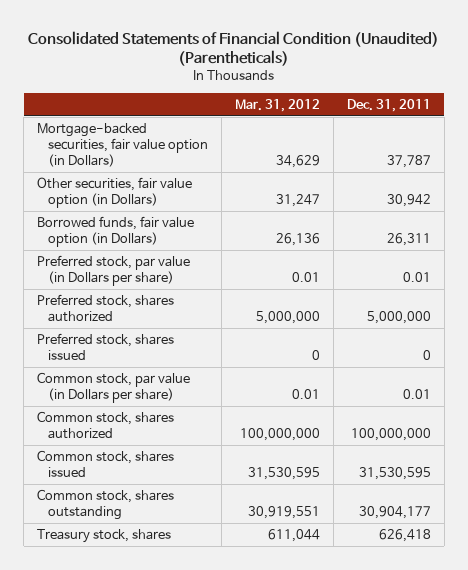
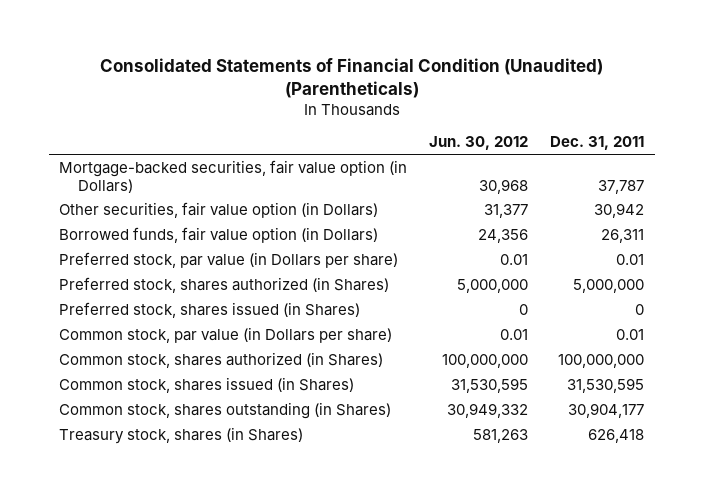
[235,98,321,112] Mar. 31, 2012 -> none
none -> [429,136,529,151] Jun. 30, 2012
[37,293,175,322] Preferred stock, shares authorized -> [59,276,390,293] Preferred stock, shares authorized (in Shares)
[37,332,175,360] Preferred stock, shares issued -> [59,301,361,318] Preferred stock, shares issued (in Shares)
[37,410,175,439] Common stock, shares authorized -> [59,351,384,368] Common stock, shares authorized (in Shares)
[37,449,175,477] Common stock, shares issued -> [59,376,355,393] Common stock, shares issued (in Shares)
[37,488,175,520] Common stock, shares outstanding -> [59,401,392,419] Common stock, shares outstanding (in Shares)
[37,528,172,543] Treasury stock, shares -> [59,426,304,444] Treasury stock, shares (in Shares)

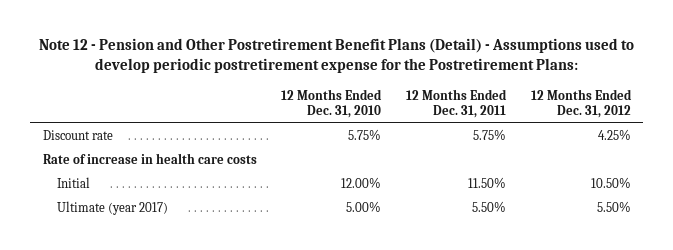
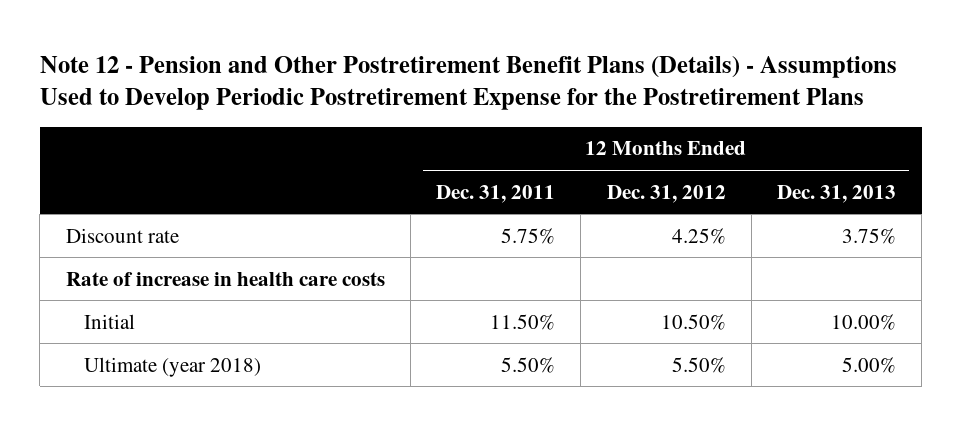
[38,38,634,74] Note 12 - Pension and Other Postretirement Benefit Plans (Detail) - Assumptions used to develop periodic postretirement expense for the Postretirement Plans: -> [39,55,897,111] Note 12 - Pension and Other Postretirement Benefit Plans (Details) - Assumptions Used to Develop Periodic Postretirement Expense for the Postretirement Plans
[281,88,383,119] 12 Months Ended Dec. 31, 2010 -> none
none -> [777,184,897,203] Dec. 31, 2013
[56,201,168,216] Ultimate (year 2017) -> [84,356,262,377] Ultimate (year 2018)

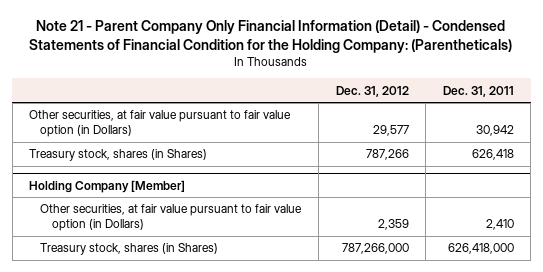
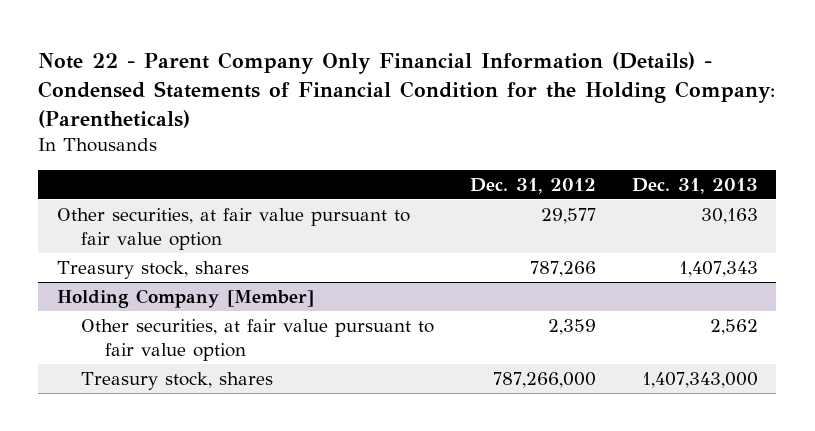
[29,19,513,53] Note 21 - Parent Company Only Financial Information (Detail) - Condensed Statements of Financial Condition for the Holding Company: (Parentheticals) -> [38,51,776,128] Note 22 - Parent Company Only Financial Information (Details) - Condensed Statements of Financial Condition for the Holding Company: (Parentheticals)
[442,85,514,97] Dec. 31, 2011 -> none
none -> [632,177,759,194] Dec. 31, 2013
[29,110,292,138] Other securities, at fair value pursuant to fair value option (in Dollars) -> [56,207,410,250] Other securities, at fair value pursuant to fair value option
[29,149,208,162] Treasury stock, shares (in Shares) -> [56,260,249,279] Treasury stock, shares
[40,204,303,232] Other securities, at fair value pursuant to fair value option (in Dollars) -> [80,318,434,361] Other securities, at fair value pursuant to fair value option
[40,243,219,256] Treasury stock, shares (in Shares) -> [80,371,273,390] Treasury stock, shares

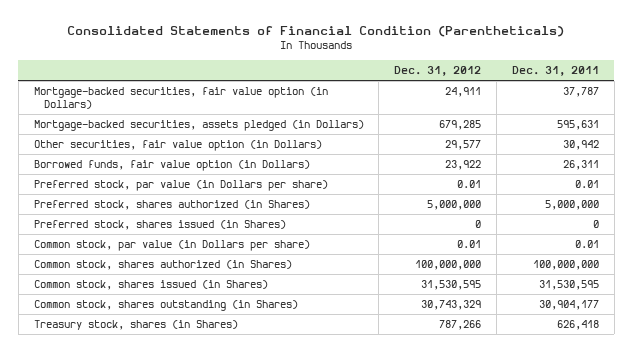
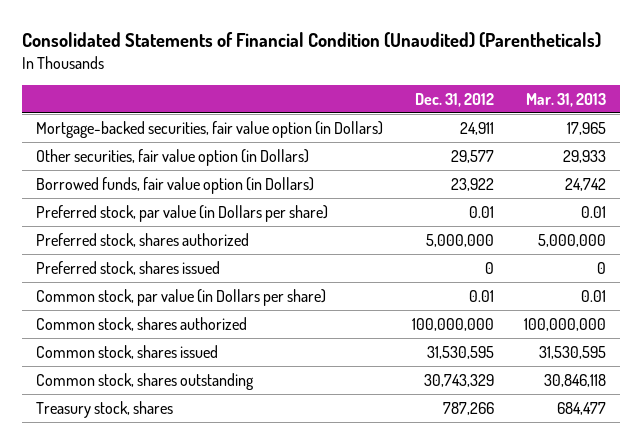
[67,25,565,37] Consolidated Statements of Financial Condition (Parentheticals) -> [21,31,601,48] Consolidated Statements of Financial Condition (Unaudited) (Parentheticals)
[511,65,599,76] Dec. 31, 2011 -> none
none -> [525,92,606,107] Mar. 31, 2013
[33,120,364,132] Mortgage-backed securities, assets pledged (in Dollars) -> none
[33,200,310,211] Preferred stock, shares authorized (in Shares) -> [36,232,250,247] Preferred stock, shares authorized
[33,220,286,231] Preferred stock, shares issued (in Shares) -> [36,260,221,275] Preferred stock, shares issued
[33,260,292,271] Common stock, shares authorized (in Shares) -> [36,316,248,331] Common stock, shares authorized
[33,280,268,291] Common stock, shares issued (in Shares) -> [36,344,219,359] Common stock, shares issued
[33,300,298,312] Common stock, shares outstanding (in Shares) -> [36,372,255,390] Common stock, shares outstanding
[33,320,238,331] Treasury stock, shares (in Shares) -> [36,400,174,418] Treasury stock, shares

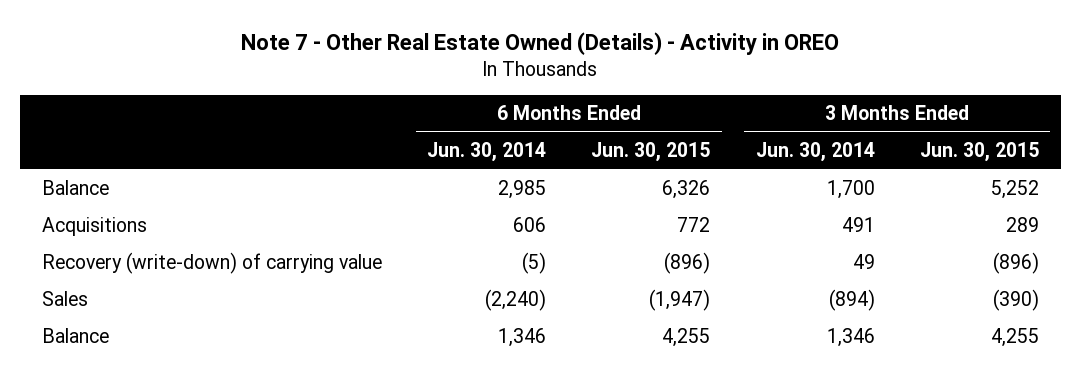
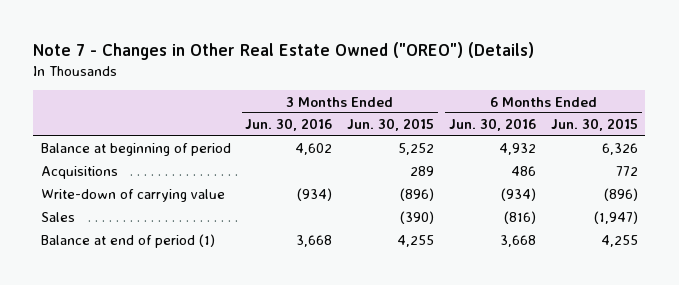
[241,31,840,55] Note 7 - Other Real Estate Owned (Details) - Activity in OREO -> [33,41,535,60] Note 7 - Changes in Other Real Estate Owned ("OREO") (Details)
[427,142,547,163] Jun. 30, 2014 -> none
[755,142,875,163] Jun. 30, 2014 -> none
none -> [245,118,333,132] Jun. 30, 2016
none -> [449,118,537,132] Jun. 30, 2016
[42,180,110,196] Balance -> [40,143,231,157] Balance at beginning of period
[42,252,383,275] Recovery (write-down) of carrying value -> [40,189,225,203] Write-down of carrying value
[42,328,110,344] Balance -> [40,234,215,249] Balance at end of period (1)

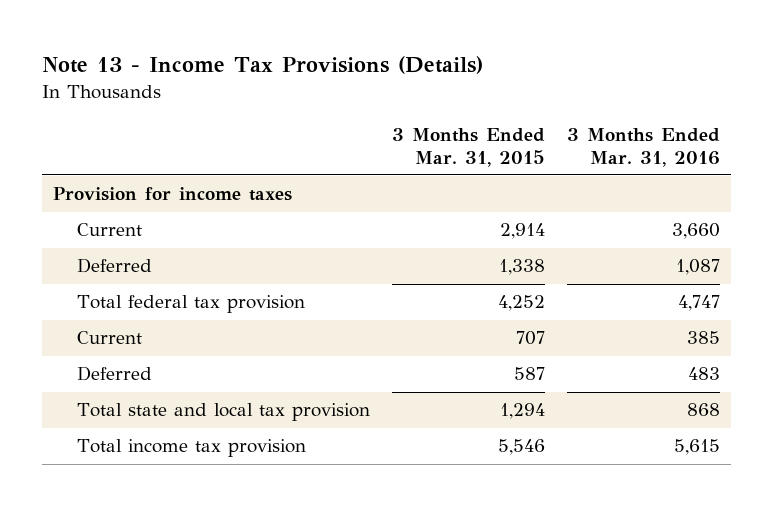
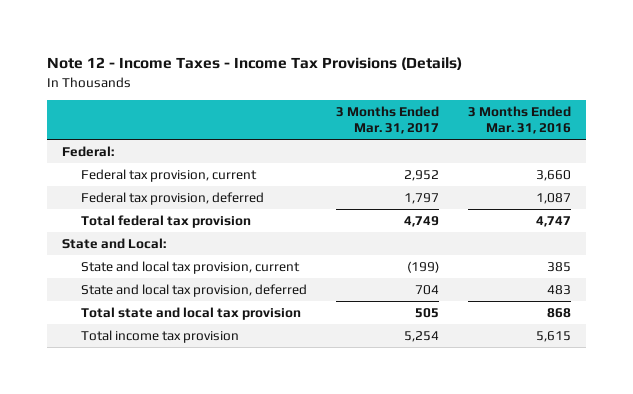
[42,55,484,74] Note 13 - Income Tax Provisions (Details) -> [47,57,463,71] Note 12 - Income Taxes - Income Tax Provisions (Details)
[391,128,545,167] 3 Months Ended Mar. 31, 2015 -> none
none -> [336,105,440,135] 3 Months Ended Mar. 31, 2017
[53,187,293,202] Provision for income taxes -> none
none -> [61,145,114,157] Federal:
[76,223,142,237] Current -> [81,168,258,182] Federal tax provision, current
[76,258,152,274] Deferred -> [81,191,265,205] Federal tax provision, deferred
none -> [61,237,166,249] State and Local:
[76,331,142,345] Current -> [81,260,301,274] State and local tax provision, current
[76,366,152,382] Deferred -> [81,283,308,297] State and local tax provision, deferred

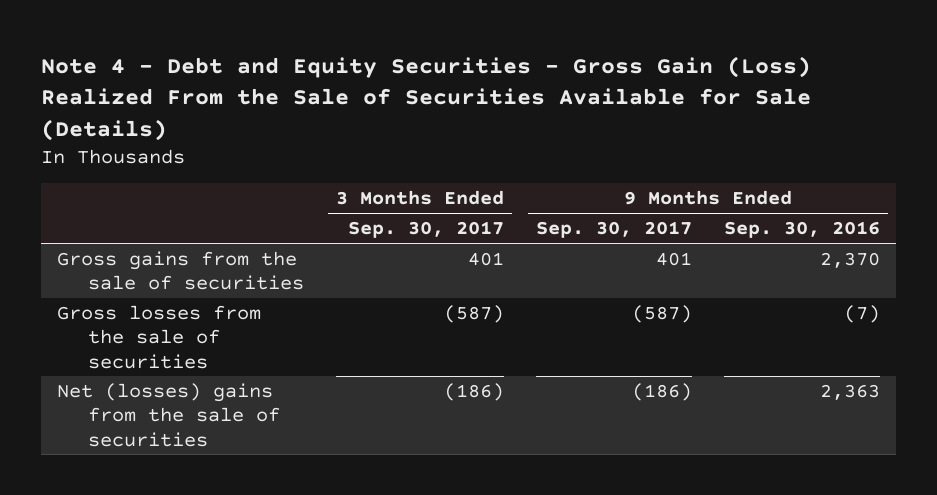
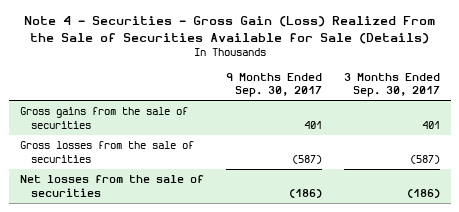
[41,55,812,141] Note 4 - Debt and Equity Securities - Gross Gain (Loss) Realized From the Sale of Securities Available for Sale (Details) -> [23,16,435,44] Note 4 - Securities - Gross Gain (Loss) Realized From the Sale of Securities Available for Sale (Details)
[724,221,881,239] Sep. 30, 2016 -> none
[57,382,280,447] Net (losses) gains from the sale of securities -> [19,175,204,197] Net losses from the sale of securities

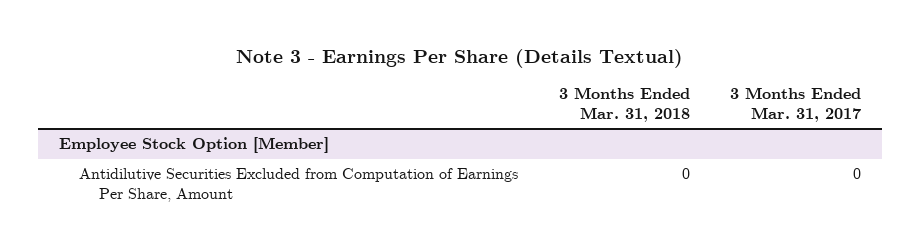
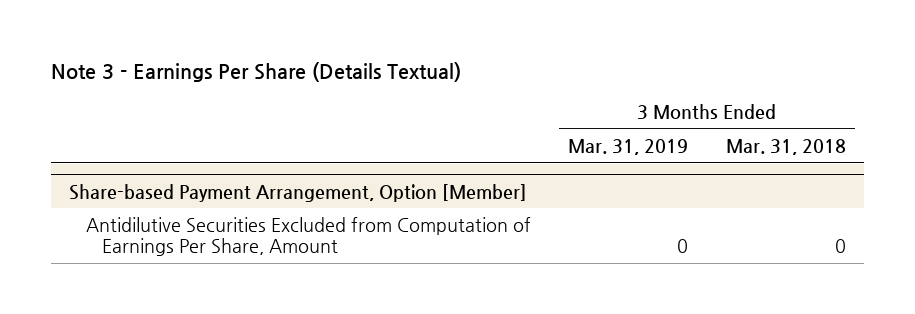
[730,87,862,122] 3 Months Ended Mar. 31, 2017 -> none
none -> [568,138,689,155] Mar. 31, 2019
[58,137,329,154] Employee Stock Option [Member] -> [69,183,528,202] Share-based Payment Arrangement, Option [Member]

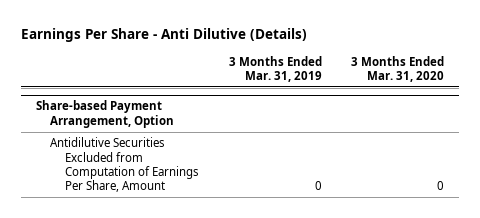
[50,61,461,82] Note 3 - Earnings Per Share (Details Textual) -> [20,27,307,42] Earnings Per Share - Anti Dilutive (Details)
[725,138,846,155] Mar. 31, 2018 -> none
none -> [351,55,445,83] 3 Months Ended Mar. 31, 2020
[69,183,528,202] Share-based Payment Arrangement, Option [Member] -> [35,100,175,128] Share-based Payment Arrangement, Option

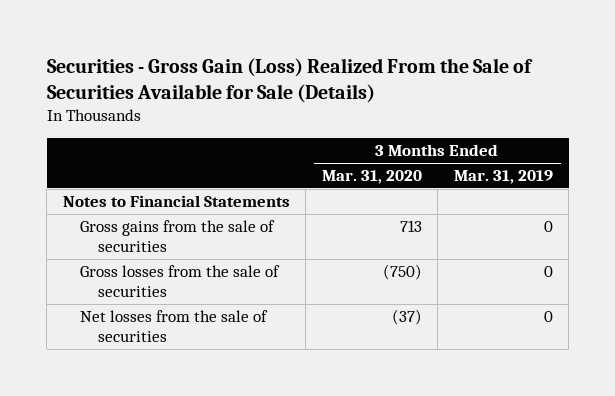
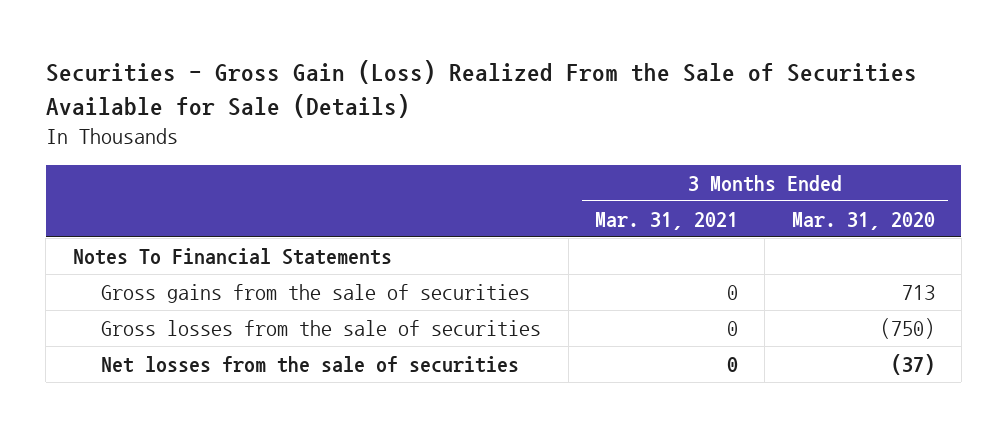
[453,170,553,185] Mar. 31, 2019 -> none
none -> [594,211,738,230] Mar. 31, 2021
[62,195,290,208] Notes to Financial Statements -> [72,247,392,265] Notes To Financial Statements

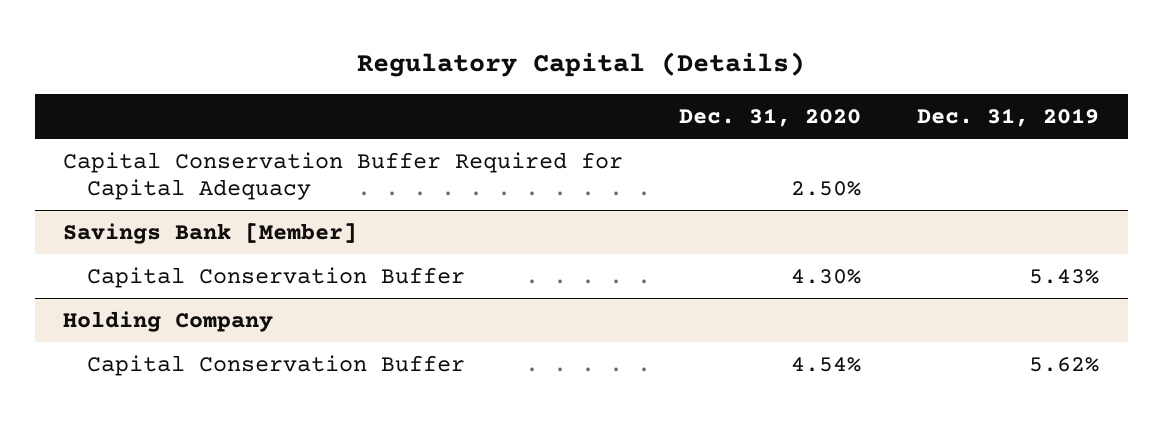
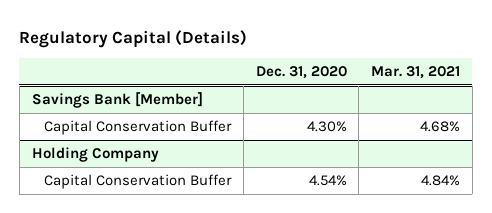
[917,108,1100,128] Dec. 31, 2019 -> none
none -> [371,65,461,79] Mar. 31, 2021
[63,151,624,201] Capital Conservation Buffer Required for Capital Adequacy -> none

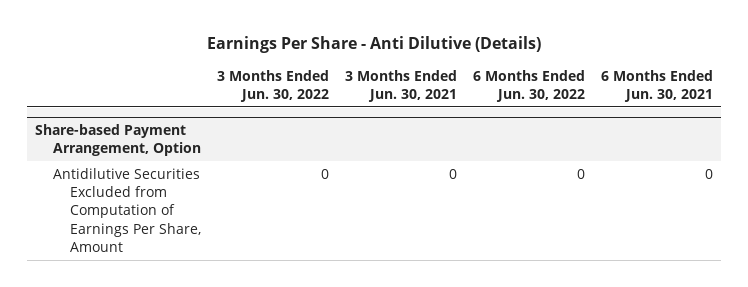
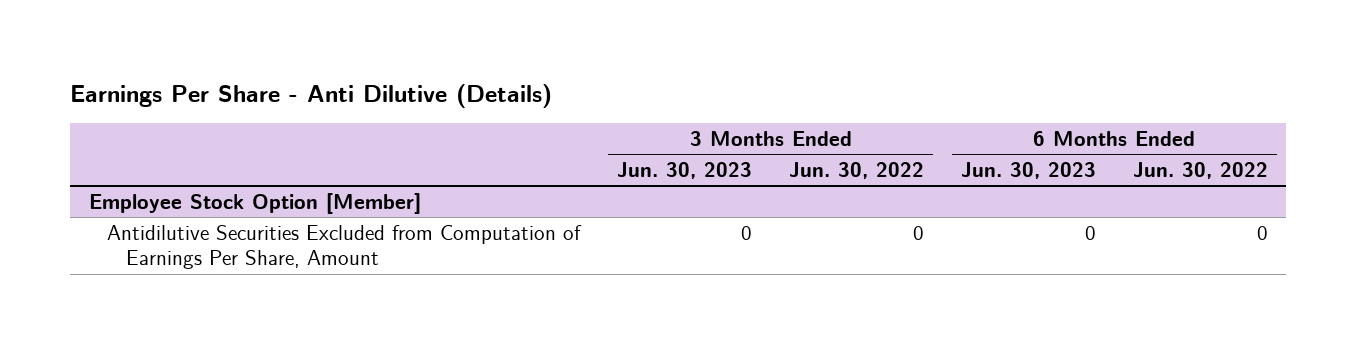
[344,69,457,102] 3 Months Ended Jun. 30, 2021 -> none
[600,69,713,102] 6 Months Ended Jun. 30, 2021 -> none
none -> [617,161,753,179] Jun. 30, 2023
none -> [960,161,1096,179] Jun. 30, 2023
[34,123,201,157] Share-based Payment Arrangement, Option -> [88,192,421,214] Employee Stock Option [Member]

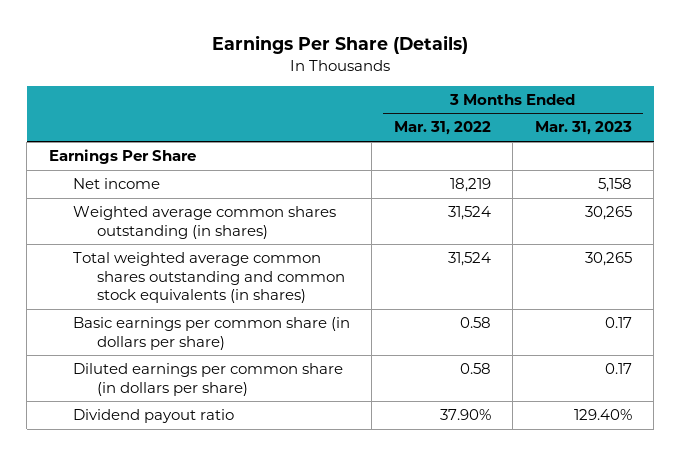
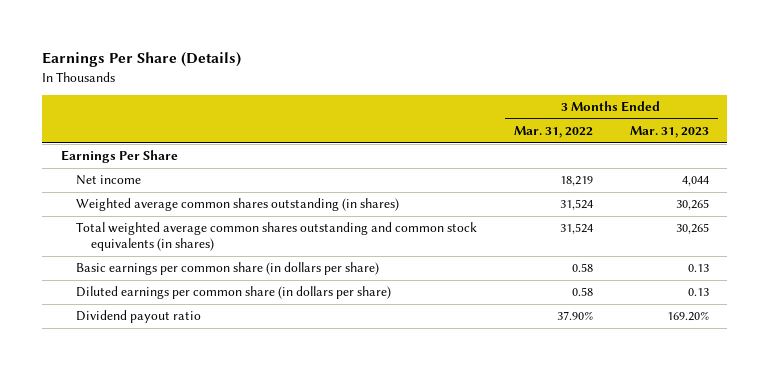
[597,178,632,193] 5,158 -> [681,176,709,187] 4,044
[604,317,632,329] 0.17 -> [687,264,709,273] 0.13
[604,363,632,375] 0.17 -> [687,288,709,297] 0.13
[573,409,632,421] 129.40% -> [666,311,709,322] 169.20%

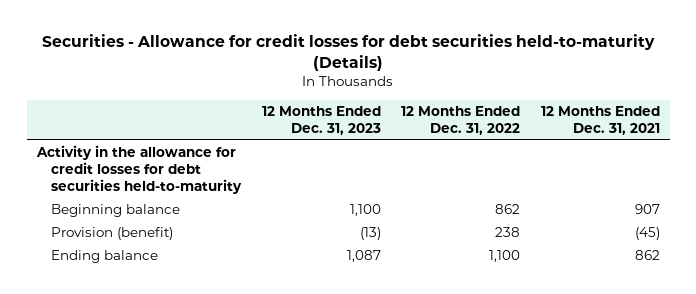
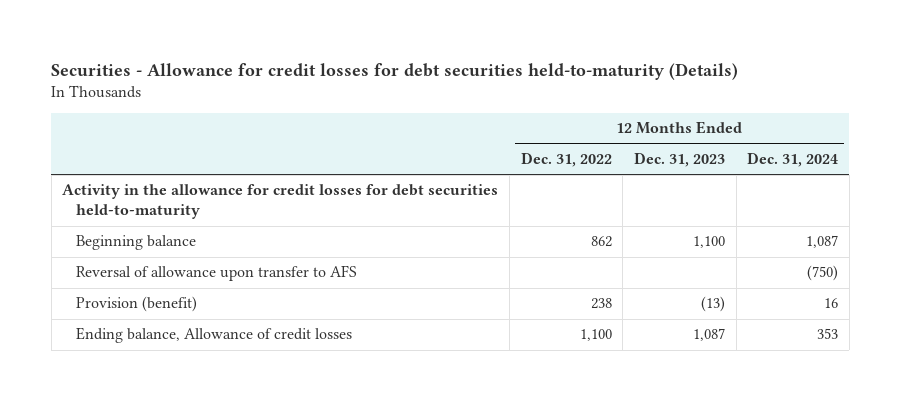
[540,105,660,135] 12 Months Ended Dec. 31, 2021 -> none
none -> [747,151,839,167] Dec. 31, 2024
none -> [75,265,357,282] Reversal of allowance upon transfer to AFS
[51,250,159,264] Ending balance -> [75,327,352,344] Ending balance, Allowance of credit losses

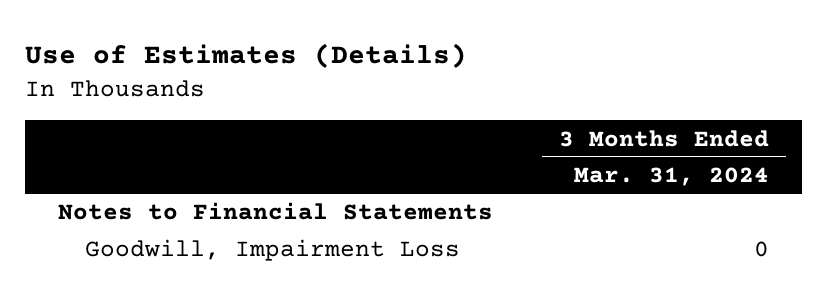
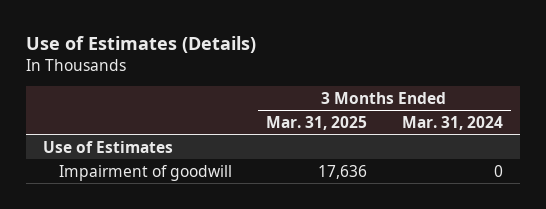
none -> [266,115,368,130] Mar. 31, 2025
[57,202,493,221] Notes to Financial Statements -> none
none -> [43,140,174,153] Use of Estimates
[85,239,461,262] Goodwill, Impairment Loss -> [58,164,232,181] Impairment of goodwill

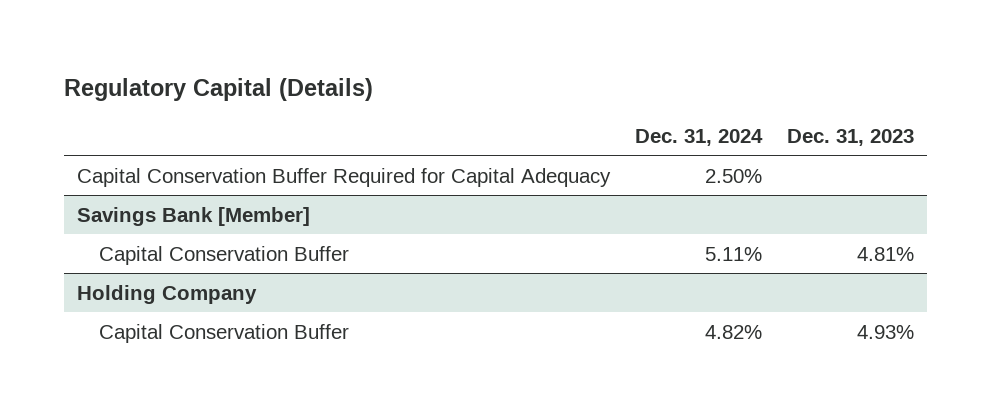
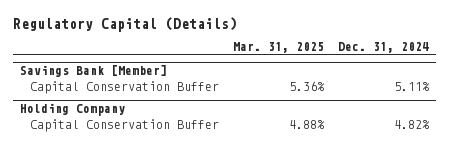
[787,128,915,146] Dec. 31, 2023 -> none
none -> [233,42,325,54] Mar. 31, 2025
[76,167,611,187] Capital Conservation Buffer Required for Capital Adequacy -> none

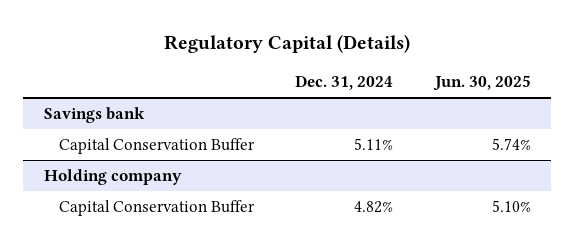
[233,42,325,54] Mar. 31, 2025 -> none
none -> [432,75,531,92] Jun. 30, 2025
[20,64,168,77] Savings Bank [Member] -> [43,107,145,124] Savings bank
[20,102,126,116] Holding Company -> [43,169,182,186] Holding company

